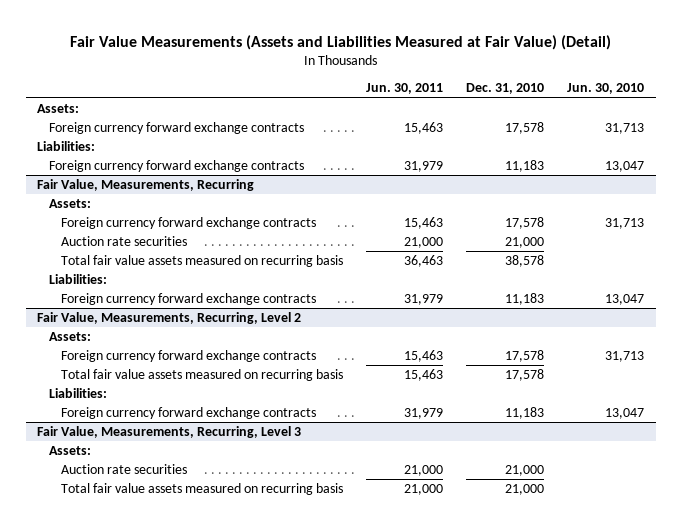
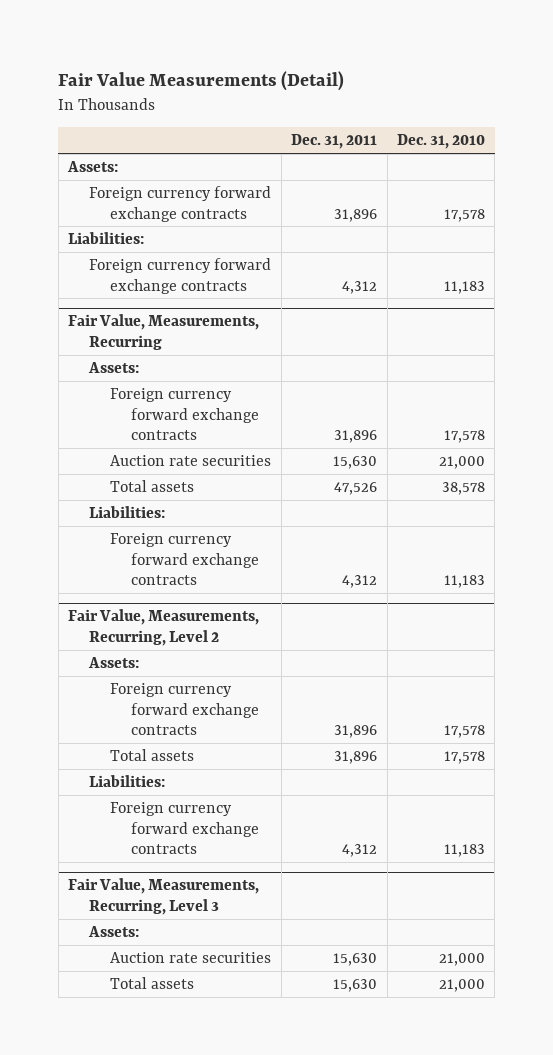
[69,34,611,50] Fair Value Measurements (Assets and Liabilities Measured at Fair Value) (Detail) -> [58,70,345,91] Fair Value Measurements (Detail)
[366,83,444,95] Jun. 30, 2011 -> none
[567,83,645,95] Jun. 30, 2010 -> none
none -> [291,134,378,150] Dec. 31, 2011
[61,255,344,268] Total fair value assets measured on recurring basis -> [110,479,195,492] Total assets
[61,369,344,382] Total fair value assets measured on recurring basis -> [110,748,195,761] Total assets
[61,483,344,496] Total fair value assets measured on recurring basis -> [110,976,195,989] Total assets

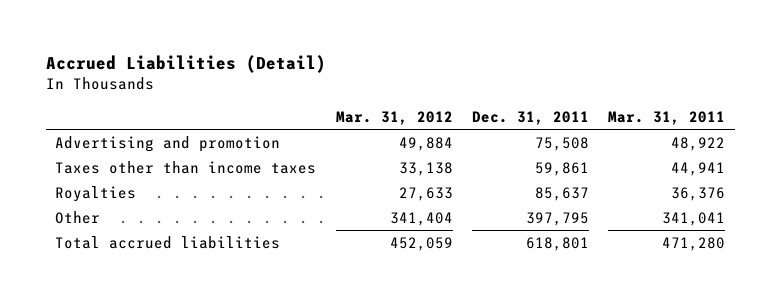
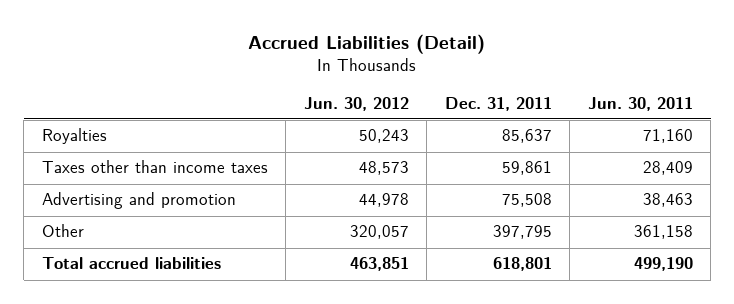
[335,110,453,125] Mar. 31, 2012 -> none
[608,110,726,125] Mar. 31, 2011 -> none
none -> [303,96,409,111] Jun. 30, 2012
none -> [587,96,693,111] Jun. 30, 2011
[55,160,317,174] Taxes other than income taxes -> [41,160,268,174] Taxes other than income taxes
[55,135,281,152] Advertising and promotion -> [41,192,236,210] Advertising and promotion

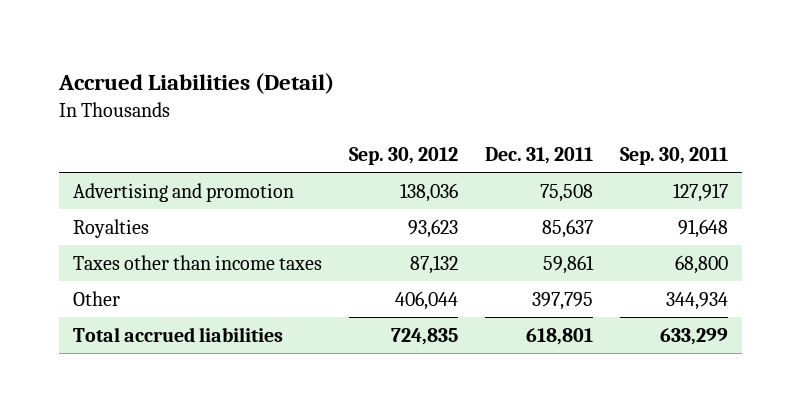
[303,96,409,111] Jun. 30, 2012 -> none
[587,96,693,111] Jun. 30, 2011 -> none
none -> [348,147,458,166] Sep. 30, 2012
none -> [620,147,729,166] Sep. 30, 2011
[41,192,236,210] Advertising and promotion -> [72,182,294,202] Advertising and promotion

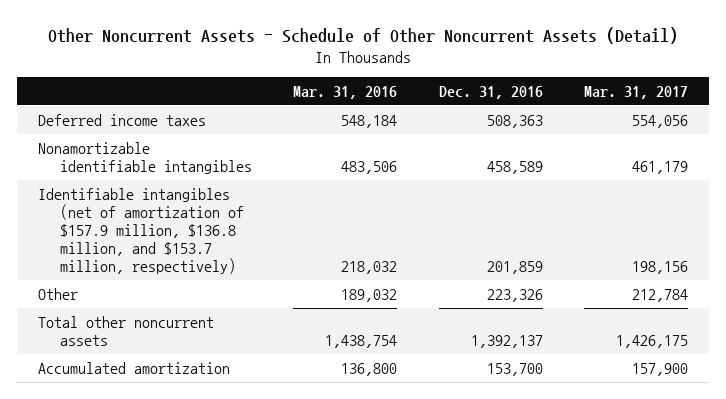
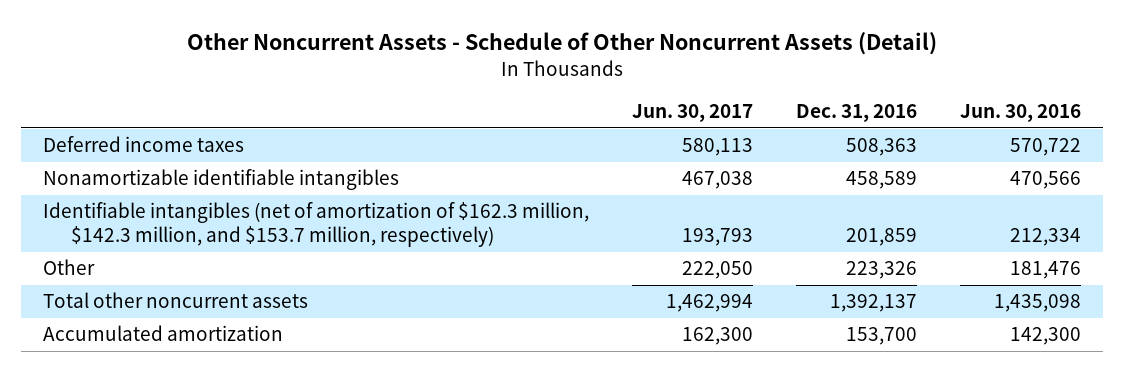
[293,85,398,99] Mar. 31, 2016 -> none
[584,85,689,99] Mar. 31, 2017 -> none
none -> [632,103,754,122] Jun. 30, 2017
none -> [960,103,1082,122] Jun. 30, 2016
[37,187,244,274] Identifiable intangibles (net of amortization of $157.9 million, $136.8 million, and $153.7 million, respectively) -> [42,202,589,248] Identifiable intangibles (net of amortization of $162.3 million, $142.3 million, and $153.7 million, respectively)

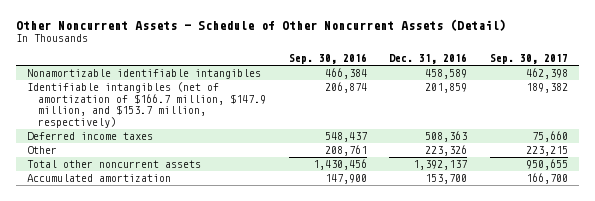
[632,103,754,122] Jun. 30, 2017 -> none
[960,103,1082,122] Jun. 30, 2016 -> none
none -> [288,53,367,65] Sep. 30, 2016
none -> [489,54,568,65] Sep. 30, 2017
[42,202,589,248] Identifiable intangibles (net of amortization of $162.3 million, $142.3 million, and $153.7 million, respectively) -> [27,82,267,128] Identifiable intangibles (net of amortization of $166.7 million, $147.9 million, and $153.7 million, respectively)
[42,136,244,153] Deferred income taxes -> [27,132,154,141] Deferred income taxes

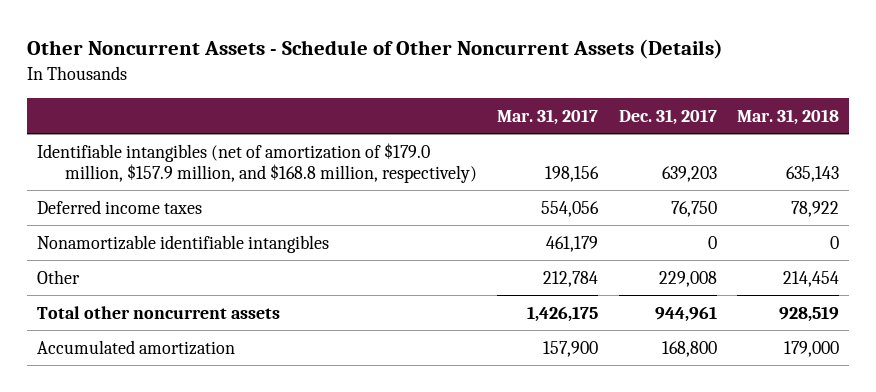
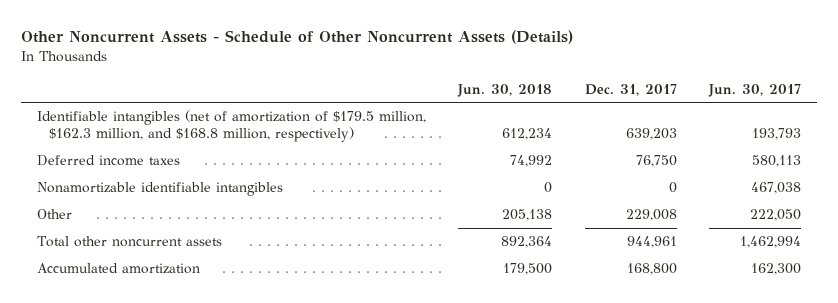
[497,108,599,125] Mar. 31, 2017 -> none
[737,108,840,125] Mar. 31, 2018 -> none
none -> [457,83,553,97] Jun. 30, 2018
none -> [708,83,802,97] Jun. 30, 2017
[37,142,477,183] Identifiable intangibles (net of amortization of $179.0 million, $157.9 million, and $168.8 million, respectively) -> [37,110,427,143] Identifiable intangibles (net of amortization of $179.5 million, $162.3 million, and $168.8 million, respectively)

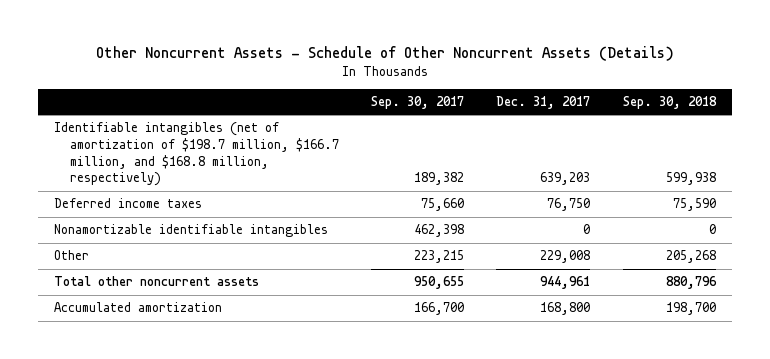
[457,83,553,97] Jun. 30, 2018 -> none
[708,83,802,97] Jun. 30, 2017 -> none
none -> [371,96,465,110] Sep. 30, 2017
none -> [622,96,717,110] Sep. 30, 2018
[37,110,427,143] Identifiable intangibles (net of amortization of $179.5 million, $162.3 million, and $168.8 million, respectively) -> [54,122,339,187] Identifiable intangibles (net of amortization of $198.7 million, $166.7 million, and $168.8 million, respectively)

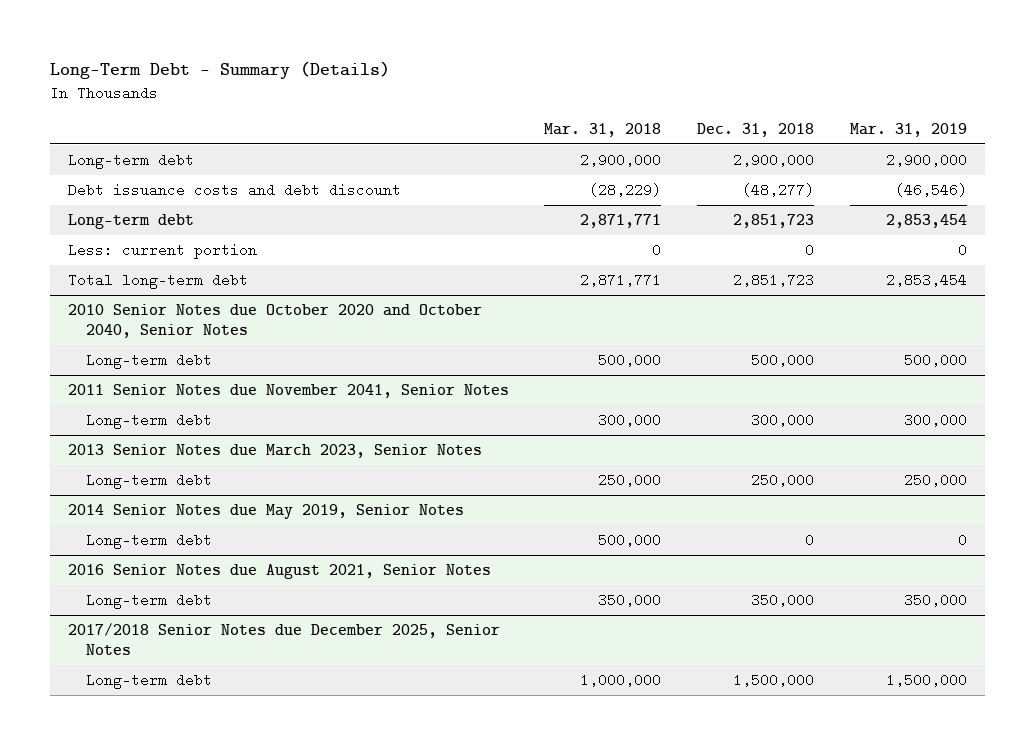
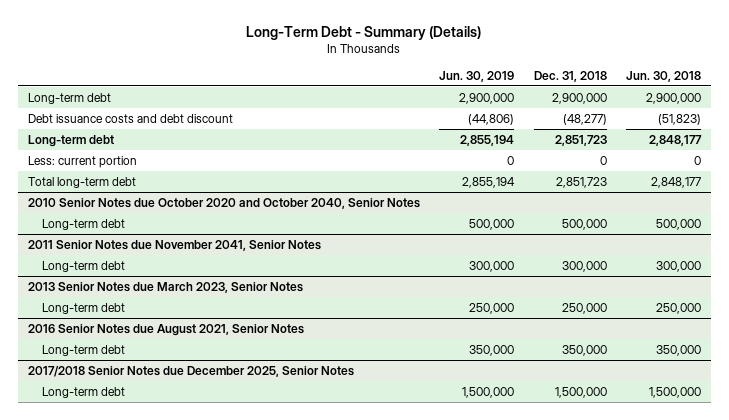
[544,122,662,137] Mar. 31, 2018 -> none
[849,122,967,137] Mar. 31, 2019 -> none
none -> [439,70,515,82] Jun. 30, 2019
none -> [625,70,701,82] Jun. 30, 2018
[67,503,464,519] 2014 Senior Notes due May 2019, Senior Notes -> none
[86,532,213,549] Long-term debt -> none

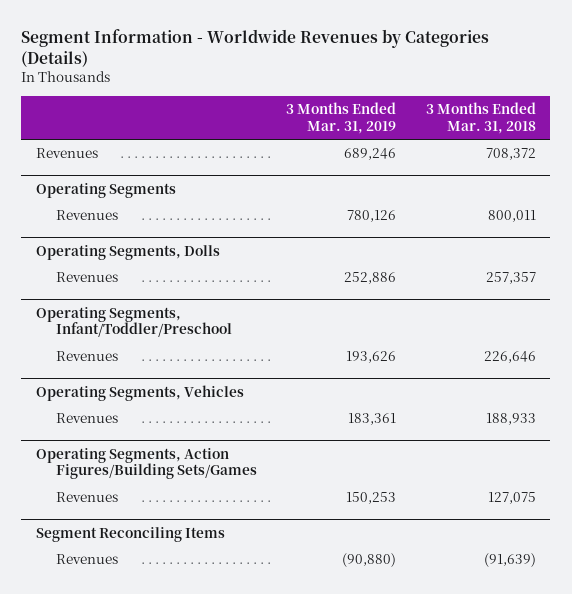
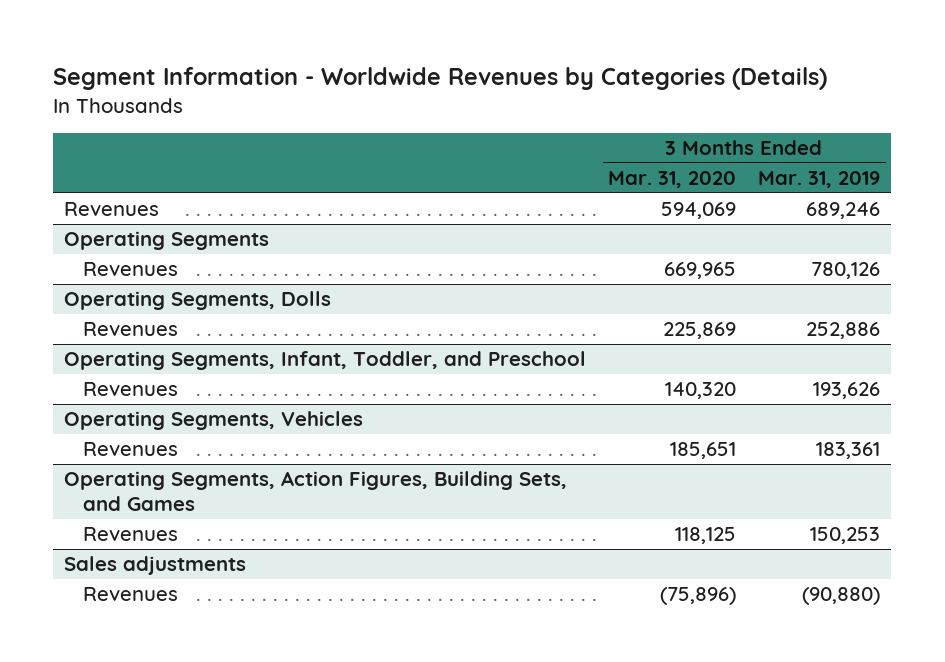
[425,102,536,135] 3 Months Ended Mar. 31, 2018 -> none
none -> [608,171,737,189] Mar. 31, 2020
[36,306,232,338] Operating Segments, Infant/Toddler/Preschool -> [64,351,587,371] Operating Segments, Infant, Toddler, and Preschool
[36,447,257,480] Operating Segments, Action Figures/Building Sets/Games -> [64,471,568,512] Operating Segments, Action Figures, Building Sets, and Games
[36,526,226,542] Segment Reconciling Items -> [64,556,247,576] Sales adjustments

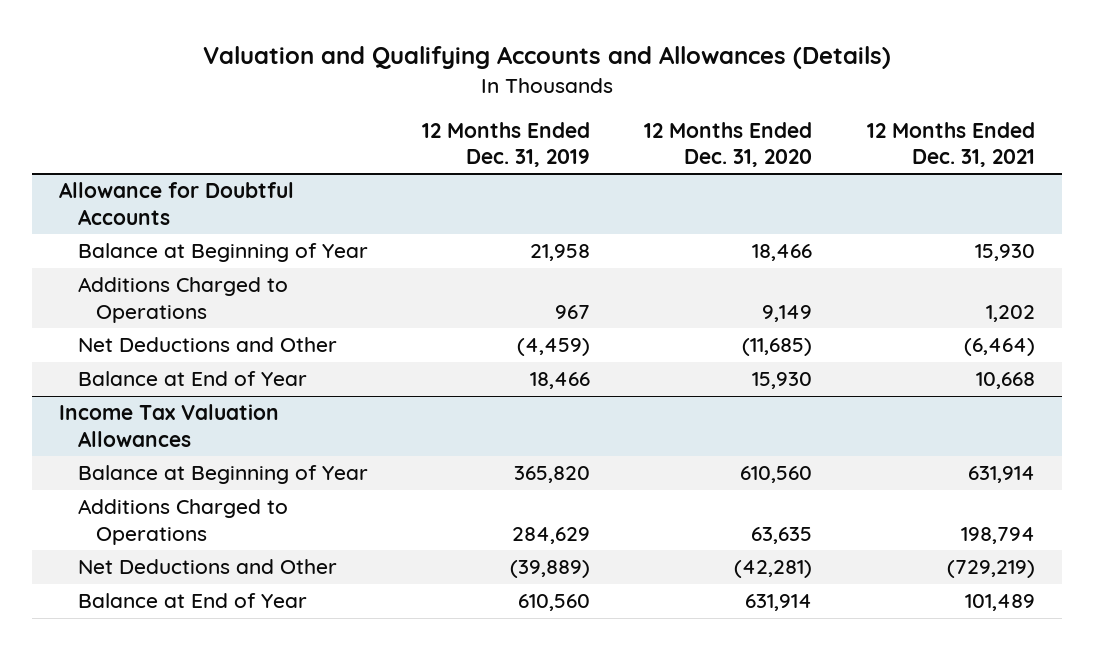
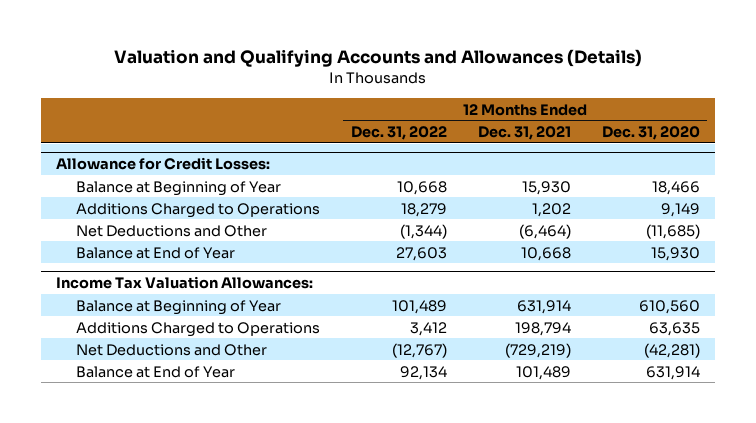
[422,121,591,167] 12 Months Ended Dec. 31, 2019 -> none
none -> [350,125,447,140] Dec. 31, 2022
[59,182,295,225] Allowance for Doubtful Accounts -> [56,157,271,171] Allowance for Credit Losses:
[59,404,280,447] Income Tax Valuation Allowances -> [56,276,314,290] Income Tax Valuation Allowances:

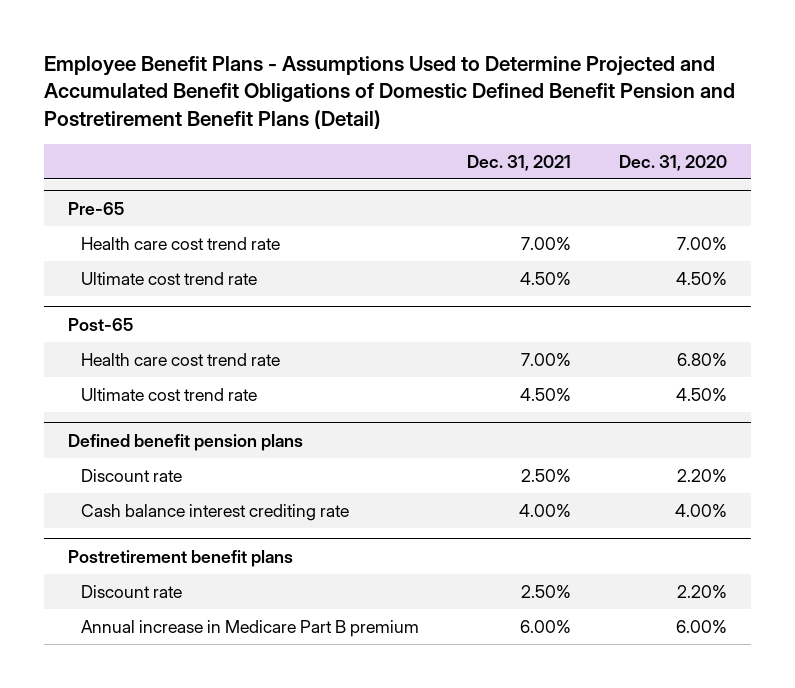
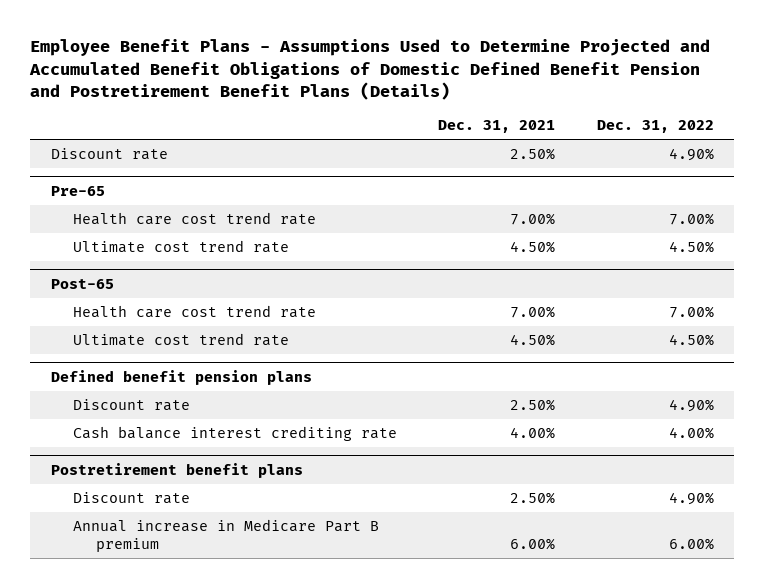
[43,56,735,129] Employee Benefit Plans - Assumptions Used to Determine Projected and Accumulated Benefit Obligations of Domestic Defined Benefit Pension and Postretirement Benefit Plans (Detail) -> [29,39,711,101] Employee Benefit Plans - Assumptions Used to Determine Projected and Accumulated Benefit Obligations of Domestic Defined Benefit Pension and Postretirement Benefit Plans (Details)
[619,154,728,171] Dec. 31, 2020 -> none
none -> [596,120,714,134] Dec. 31, 2022
none -> [50,147,168,160] Discount rate

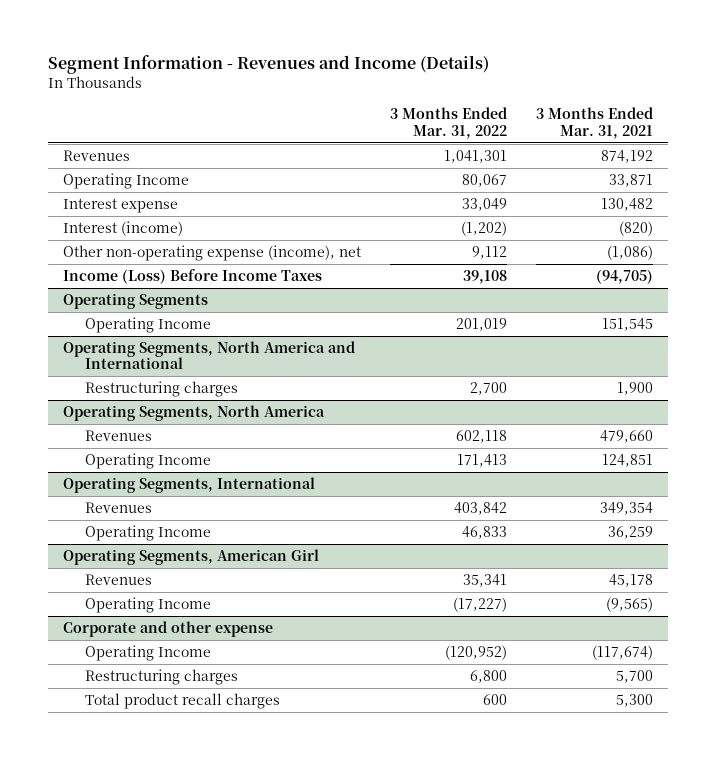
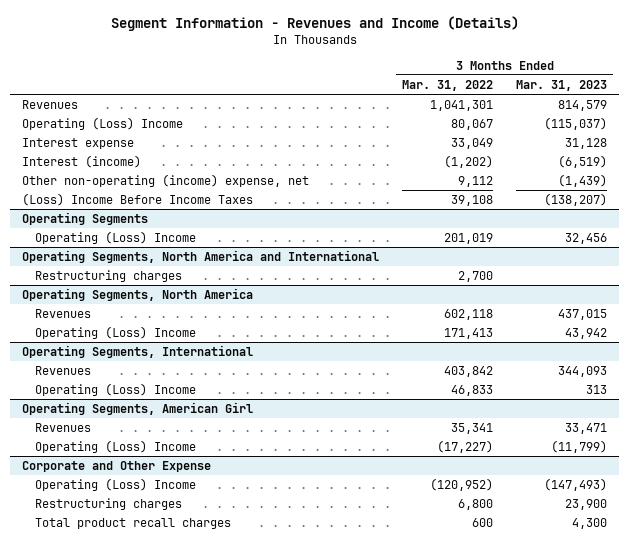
[536,107,654,139] 3 Months Ended Mar. 31, 2021 -> none
none -> [516,79,608,91] Mar. 31, 2023
[62,173,189,190] Operating Income -> [21,116,183,130] Operating (Loss) Income
[62,245,361,262] Other non-operating expense (income), net -> [21,173,309,187] Other non-operating (income) expense, net
[62,269,322,285] Income (Loss) Before Income Taxes -> [21,192,253,206] (Loss) Income Before Income Taxes
[84,317,211,334] Operating Income -> [34,230,196,244] Operating (Loss) Income
[84,453,211,470] Operating Income -> [34,325,196,339] Operating (Loss) Income
[84,525,211,542] Operating Income -> [34,382,196,396] Operating (Loss) Income
[84,597,211,614] Operating Income -> [34,439,196,453] Operating (Loss) Income
[62,621,273,638] Corporate and other expense -> [21,460,211,472] Corporate and Other Expense
[84,645,211,662] Operating Income -> [34,477,196,491] Operating (Loss) Income

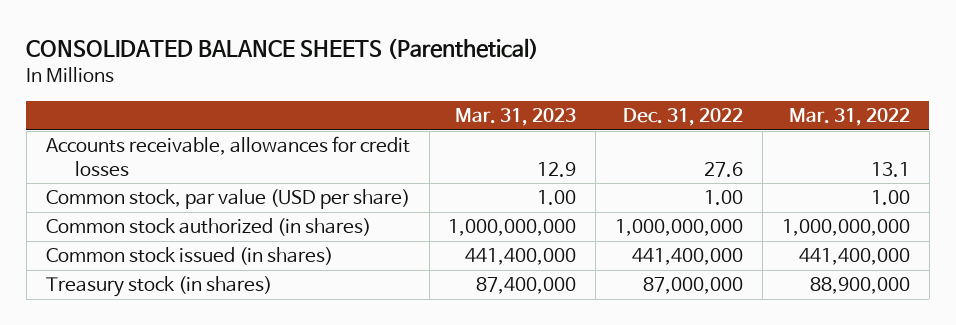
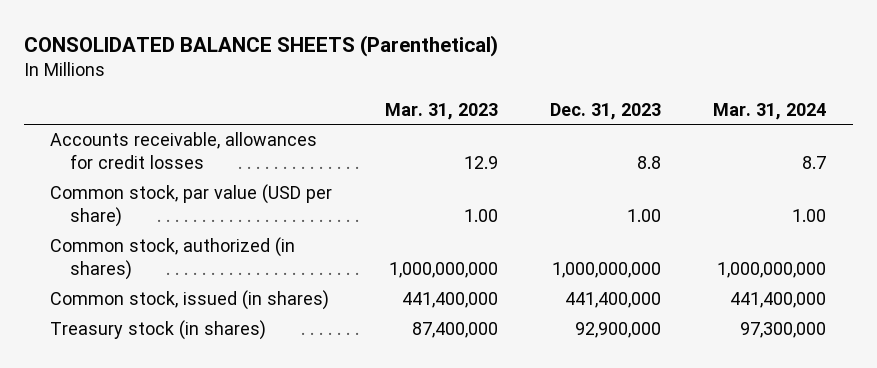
[623,108,744,127] Dec. 31, 2022 -> none
[788,108,910,127] Mar. 31, 2022 -> none
none -> [550,102,662,120] Dec. 31, 2023
none -> [713,102,827,120] Mar. 31, 2024
[45,218,371,237] Common stock authorized (in shares) -> [50,237,296,281] Common stock, authorized (in shares)
[45,247,333,266] Common stock issued (in shares) -> [50,290,330,311] Common stock, issued (in shares)

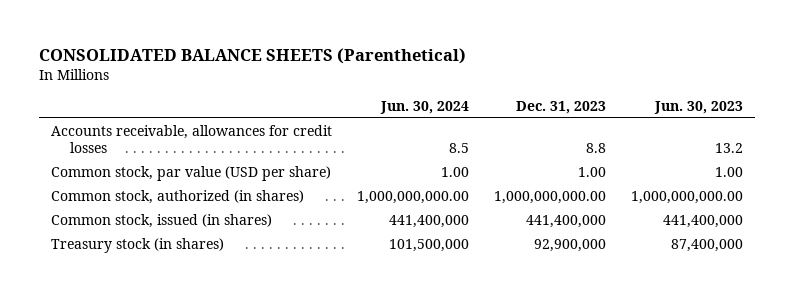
[384,102,498,120] Mar. 31, 2023 -> none
[713,102,827,120] Mar. 31, 2024 -> none
none -> [380,101,470,115] Jun. 30, 2024
none -> [653,101,743,115] Jun. 30, 2023
[552,262,662,279] 1,000,000,000 -> [493,191,606,205] 1,000,000,000.00

